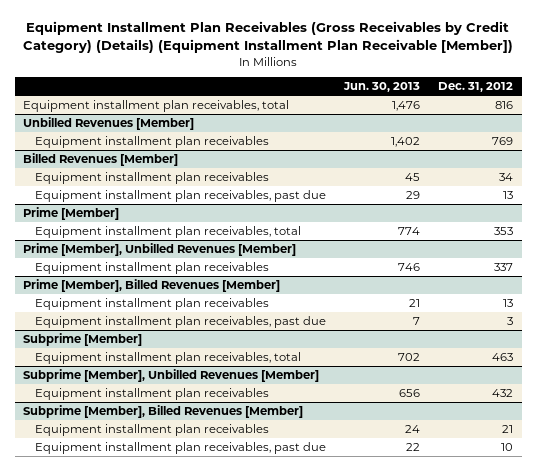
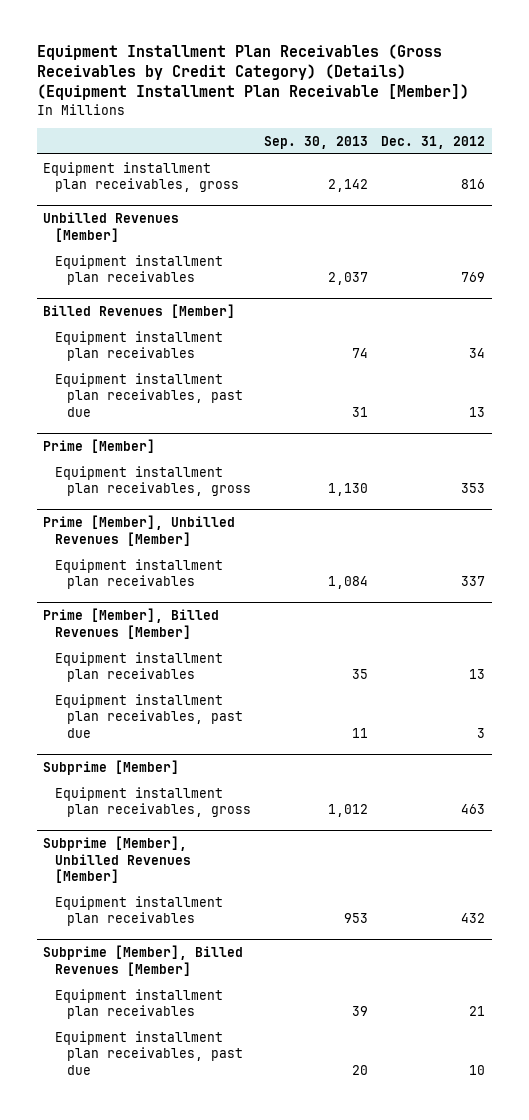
[342,82,420,93] Jun. 30, 2013 -> none
none -> [264,135,369,149] Sep. 30, 2013
[23,99,290,112] Equipment installment plan receivables, total -> [43,161,240,193] Equipment installment plan receivables, gross
[35,225,302,238] Equipment installment plan receivables, total -> [55,465,252,497] Equipment installment plan receivables, gross
[35,351,302,364] Equipment installment plan receivables, total -> [55,786,252,818] Equipment installment plan receivables, gross

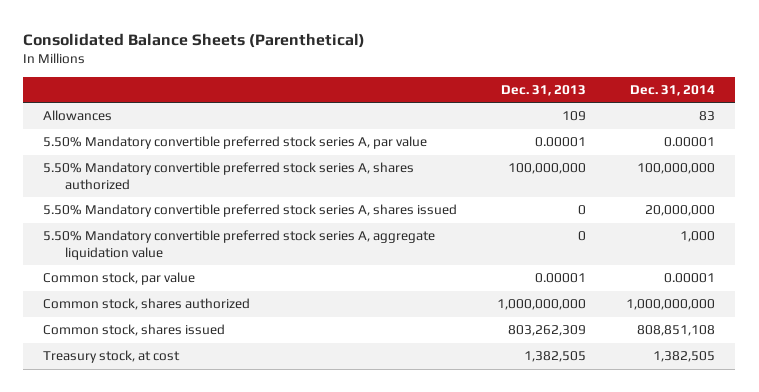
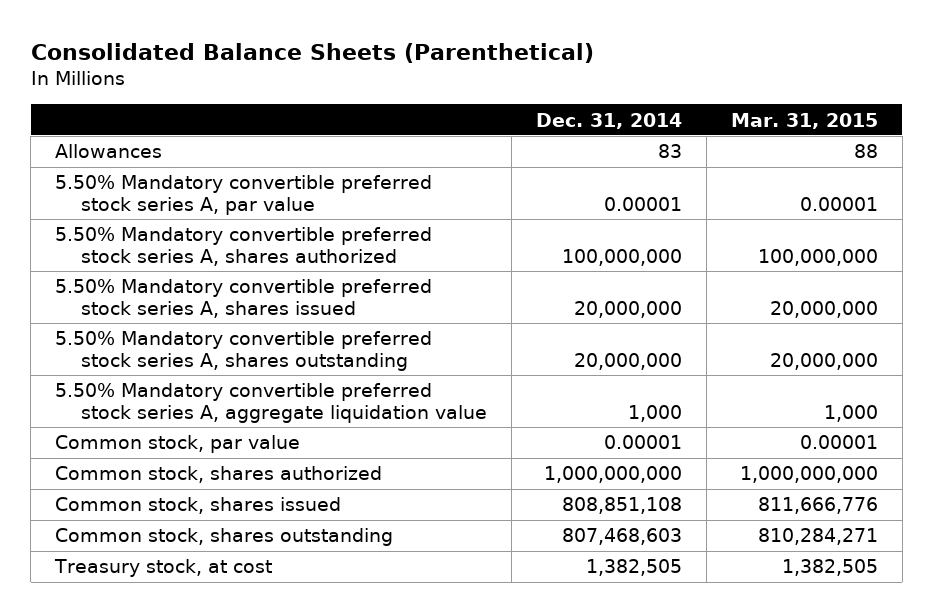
[501,85,587,97] Dec. 31, 2013 -> none
none -> [730,112,878,129] Mar. 31, 2015
none -> [55,331,433,371] 5.50% Mandatory convertible preferred stock series A, shares outstanding
none -> [55,528,394,547] Common stock, shares outstanding

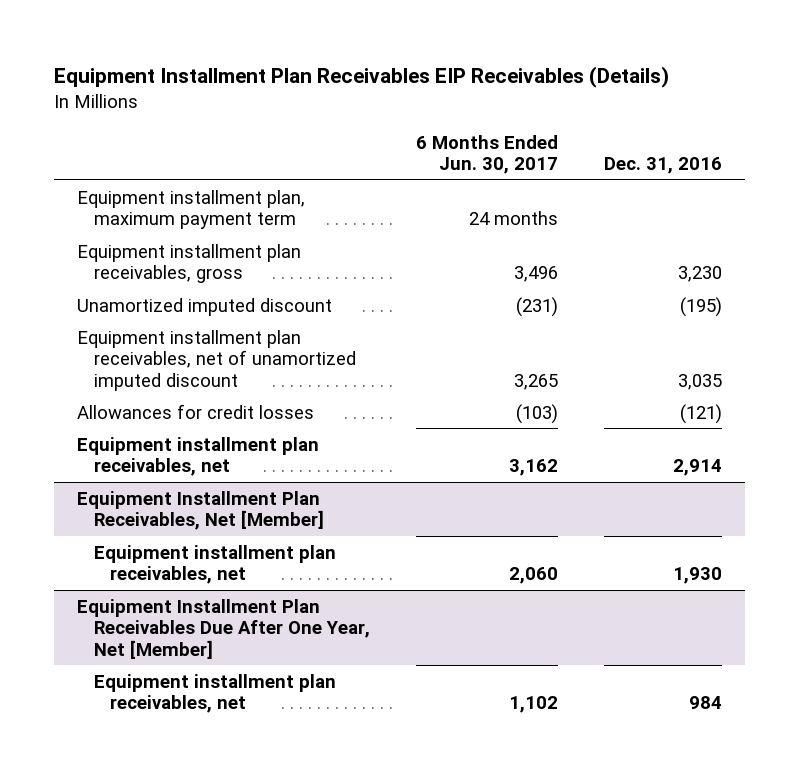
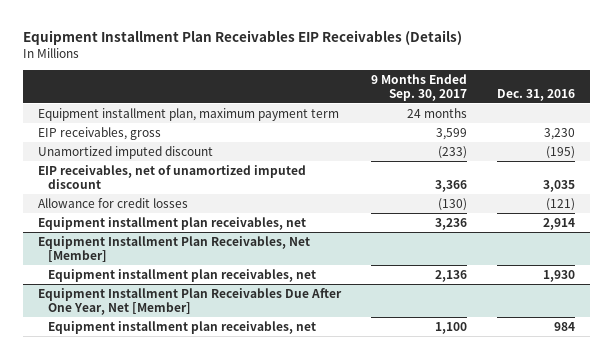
[415,134,558,175] 6 Months Ended Jun. 30, 2017 -> none
none -> [371,73,468,101] 9 Months Ended Sep. 30, 2017
[77,243,302,284] Equipment installment plan receivables, gross -> [38,126,162,140] EIP receivables, gross
[77,329,356,391] Equipment installment plan receivables, net of unamortized imputed discount -> [38,164,307,189] EIP receivables, net of unamortized imputed discount
[77,403,315,419] Allowances for credit losses -> [38,197,189,208] Allowance for credit losses

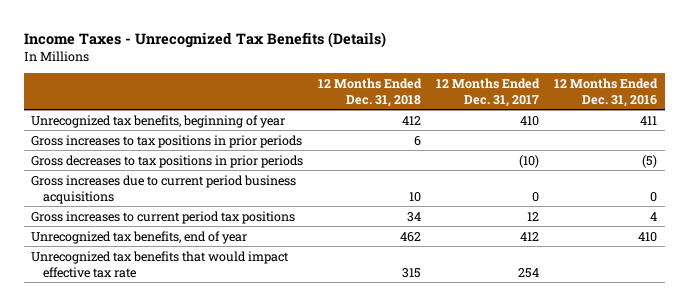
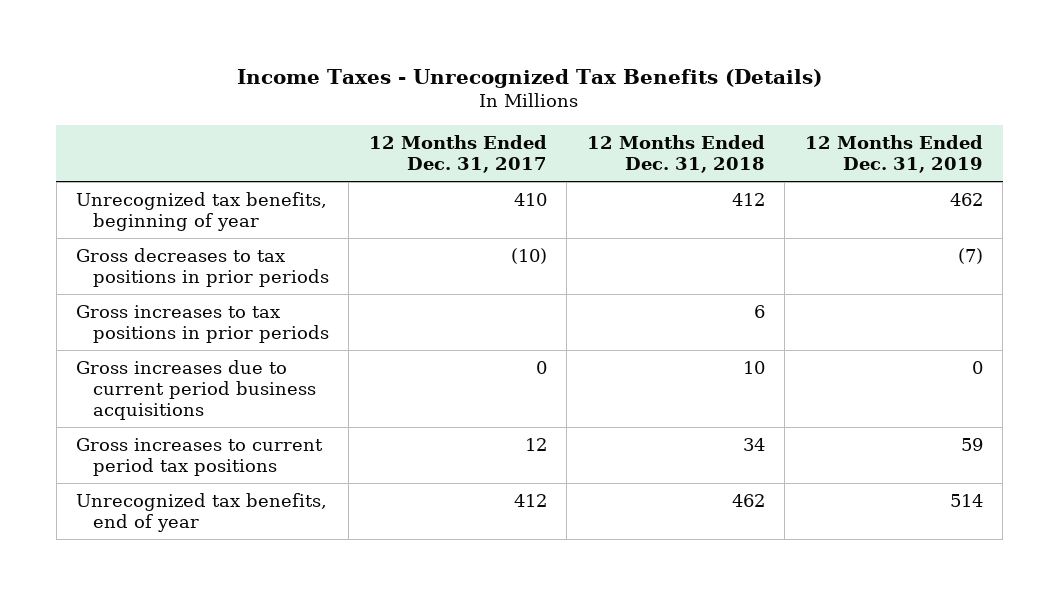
[554,77,659,107] 12 Months Ended Dec. 31, 2016 -> none
none -> [804,134,983,173] 12 Months Ended Dec. 31, 2019
[31,134,303,148] Gross increases to tax positions in prior periods -> [76,304,330,344] Gross increases to tax positions in prior periods
[31,250,290,278] Unrecognized tax benefits that would impact effective tax rate -> none

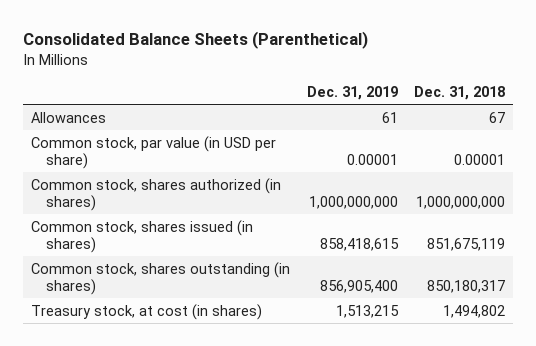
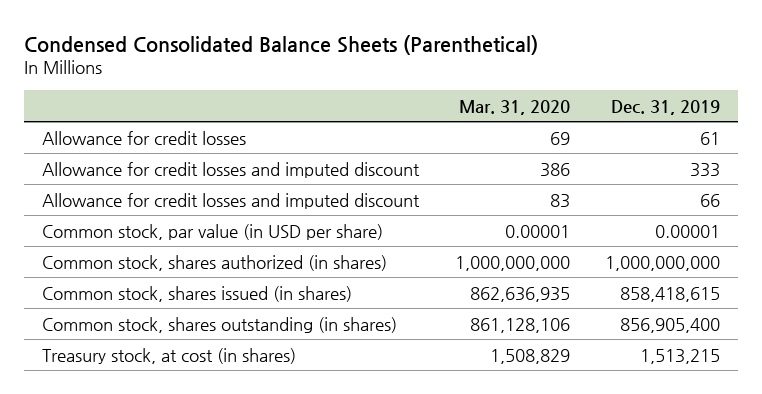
[22,31,368,50] Consolidated Balance Sheets (Parenthetical) -> [24,34,539,55] Condensed Consolidated Balance Sheets (Parenthetical)
[414,85,506,100] Dec. 31, 2018 -> none
none -> [458,99,570,115] Mar. 31, 2020
[31,111,107,123] Allowances -> [42,130,247,145] Allowance for credit losses
none -> [42,161,421,178] Allowance for credit losses and imputed discount
none -> [42,192,421,209] Allowance for credit losses and imputed discount

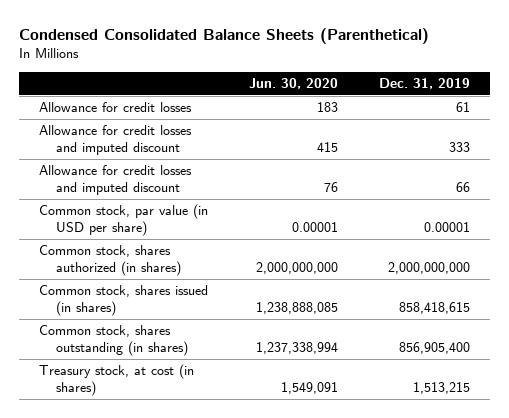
[458,99,570,115] Mar. 31, 2020 -> none
none -> [248,78,338,90] Jun. 30, 2020
[605,255,721,271] 1,000,000,000 -> [387,262,470,275] 2,000,000,000

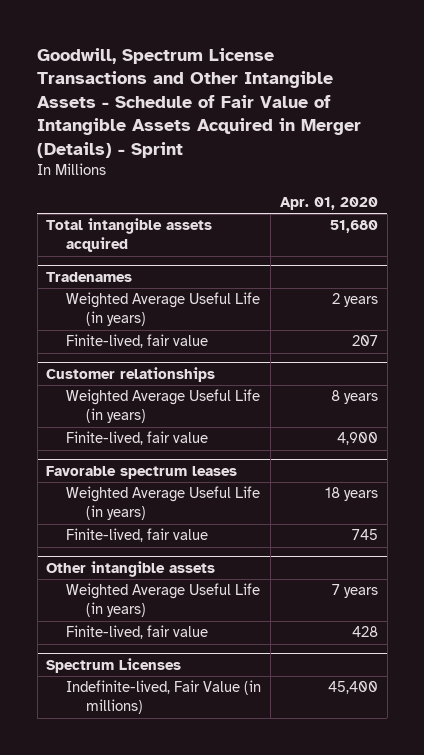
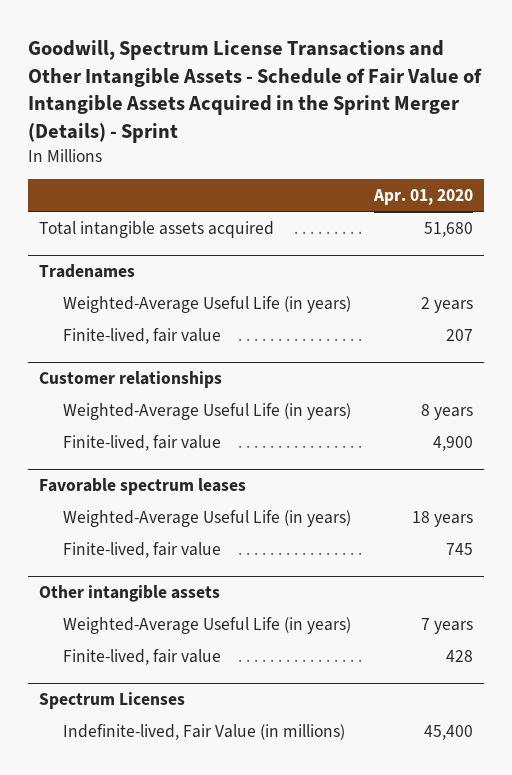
[37,47,362,158] Goodwill, Spectrum License Transactions and Other Intangible Assets - Schedule of Fair Value of Intangible Assets Acquired in Merger (Details) - Sprint -> [27,40,482,143] Goodwill, Spectrum License Transactions and Other Intangible Assets - Schedule of Fair Value of Intangible Assets Acquired in the Sprint Merger (Details) - Sprint
[66,292,261,327] Weighted Average Useful Life (in years) -> [62,295,351,313] Weighted-Average Useful Life (in years)
[66,389,261,424] Weighted Average Useful Life (in years) -> [62,402,351,420] Weighted-Average Useful Life (in years)
[66,486,261,521] Weighted Average Useful Life (in years) -> [62,509,351,527] Weighted-Average Useful Life (in years)
[66,583,261,618] Weighted Average Useful Life (in years) -> [62,616,351,634] Weighted-Average Useful Life (in years)

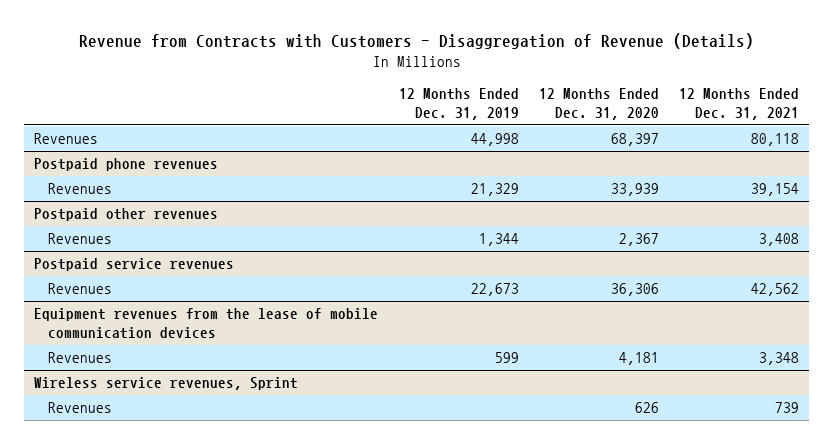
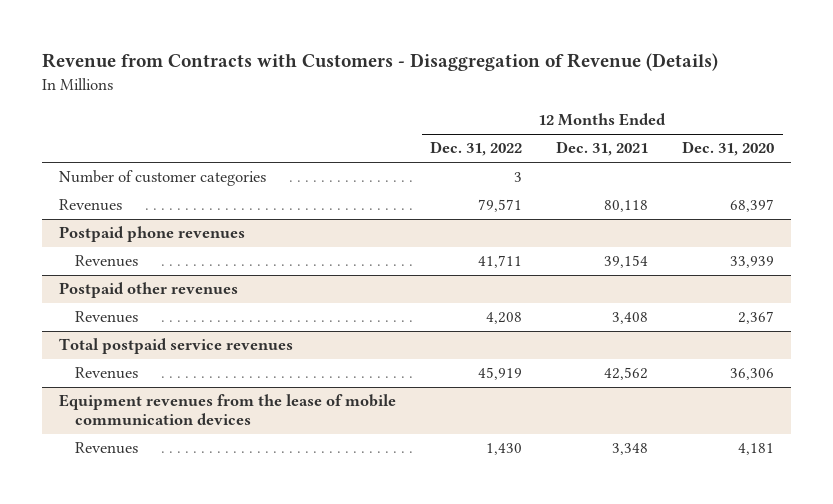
[398,87,519,120] 12 Months Ended Dec. 31, 2019 -> none
none -> [430,141,523,157] Dec. 31, 2022
none -> [59,170,267,187] Number of customer categories
[34,258,235,272] Postpaid service revenues -> [59,338,294,355] Total postpaid service revenues
[34,377,299,391] Wireless service revenues, Sprint -> none
[47,402,112,414] Revenues -> none

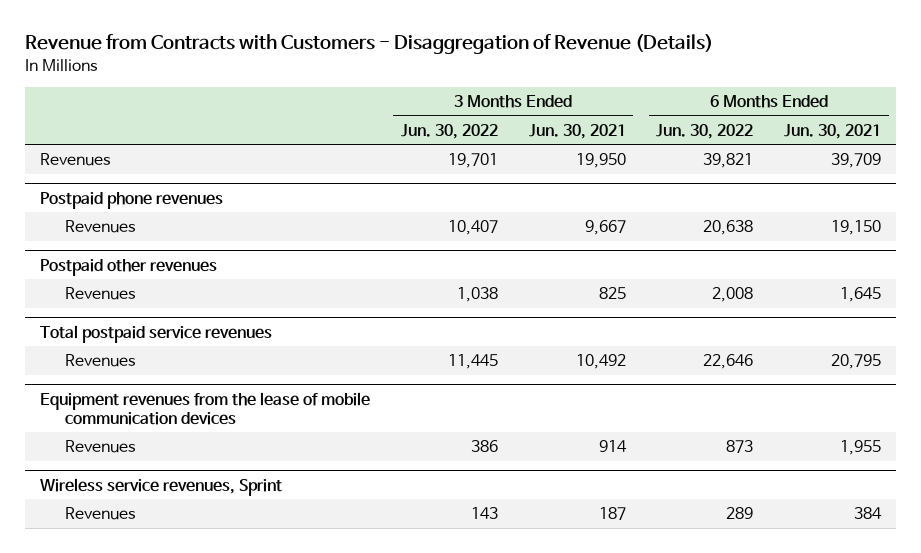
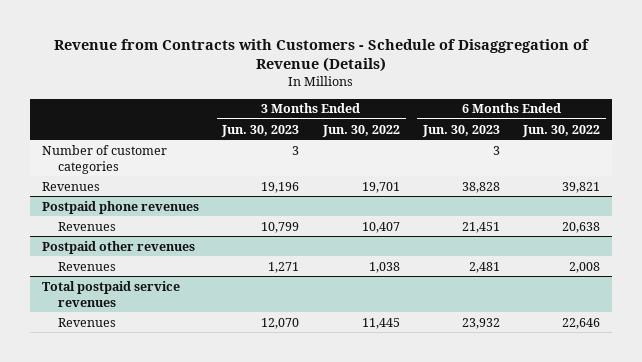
[24,34,713,55] Revenue from Contracts with Customers - Disaggregation of Revenue (Details) -> [54,38,590,73] Revenue from Contracts with Customers - Schedule of Disaggregation of Revenue (Details)
[528,123,626,139] Jun. 30, 2021 -> none
[784,123,882,139] Jun. 30, 2021 -> none
none -> [221,124,300,137] Jun. 30, 2023
none -> [422,124,501,137] Jun. 30, 2023
none -> [42,144,168,174] Number of customer categories
[39,391,370,425] Equipment revenues from the lease of mobile communication devices -> none
[65,440,137,454] Revenues -> none
[39,477,282,496] Wireless service revenues, Sprint -> none
[65,507,137,521] Revenues -> none

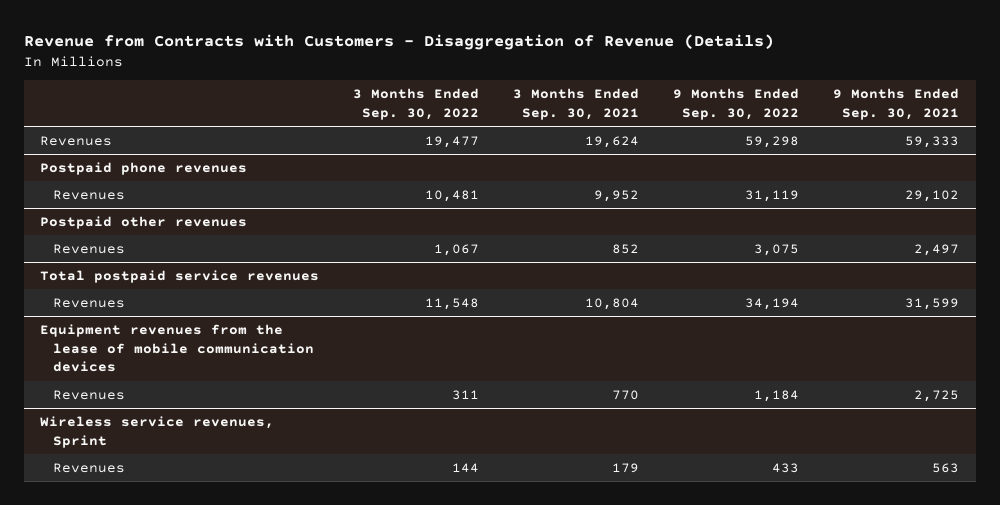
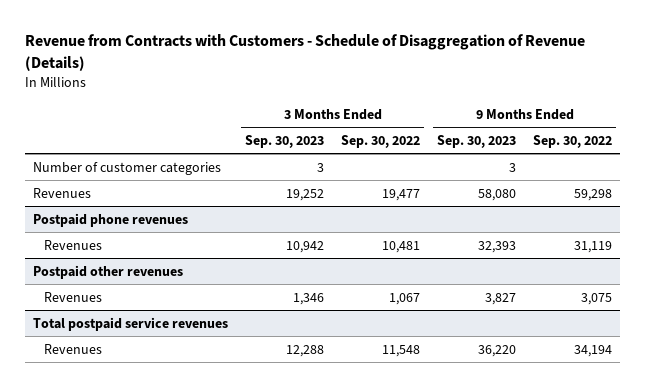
[23,34,774,51] Revenue from Contracts with Customers - Disaggregation of Revenue (Details) -> [24,34,585,72] Revenue from Contracts with Customers - Schedule of Disaggregation of Revenue (Details)
[513,88,640,120] 3 Months Ended Sep. 30, 2021 -> none
[833,88,960,120] 9 Months Ended Sep. 30, 2021 -> none
none -> [245,134,325,148] Sep. 30, 2023
none -> [437,134,517,148] Sep. 30, 2023
none -> [33,161,222,175] Number of customer categories
[40,324,315,373] Equipment revenues from the lease of mobile communication devices -> none
[53,390,126,401] Revenues -> none
[40,416,275,448] Wireless service revenues, Sprint -> none
[53,463,126,474] Revenues -> none

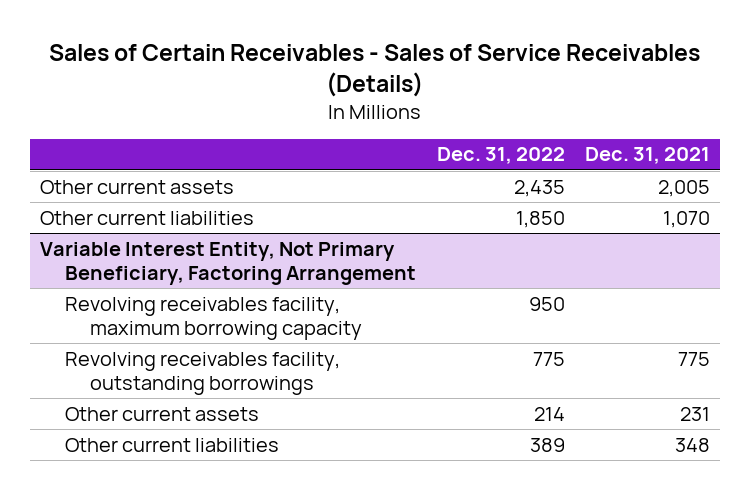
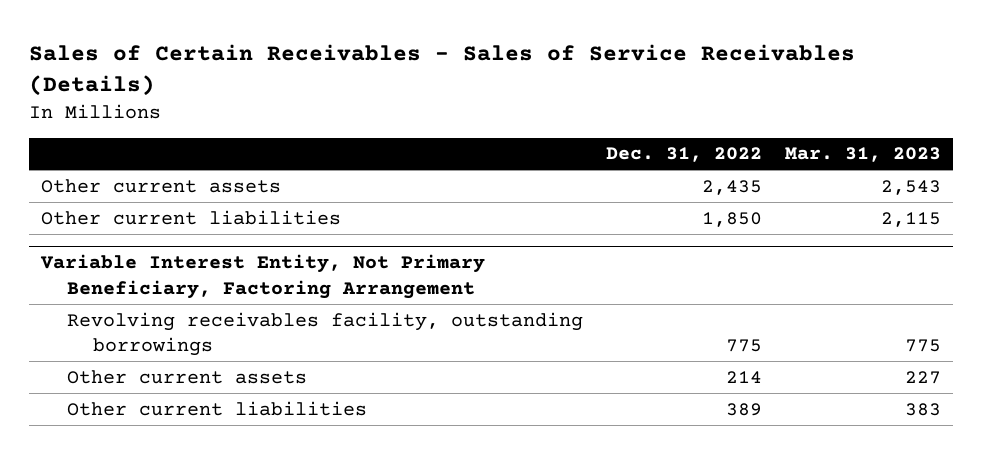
[585,147,711,165] Dec. 31, 2021 -> none
none -> [785,147,942,163] Mar. 31, 2023
[65,296,363,340] Revolving receivables facility, maximum borrowing capacity -> none

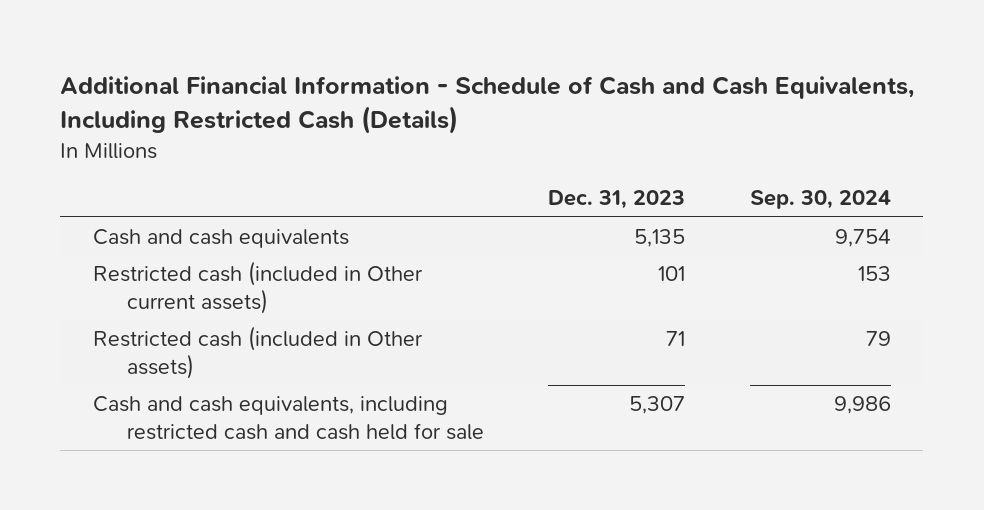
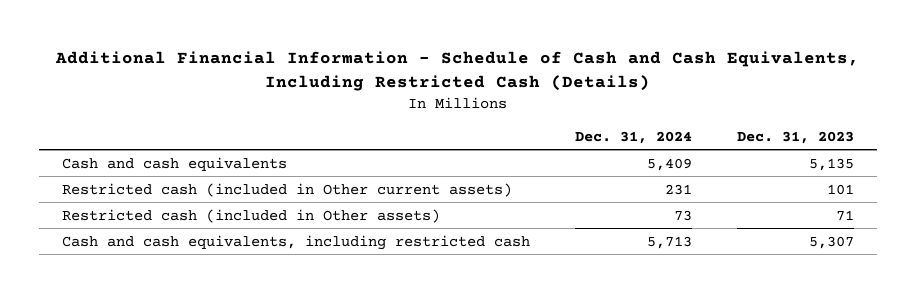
[750,190,892,210] Sep. 30, 2024 -> none
none -> [574,130,692,144] Dec. 31, 2024
[92,396,484,440] Cash and cash equivalents, including restricted cash and cash held for sale -> [61,234,530,250] Cash and cash equivalents, including restricted cash

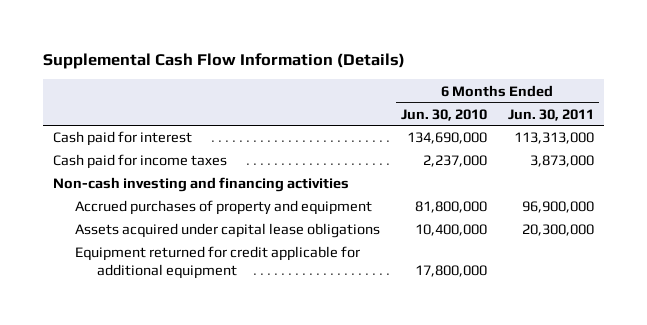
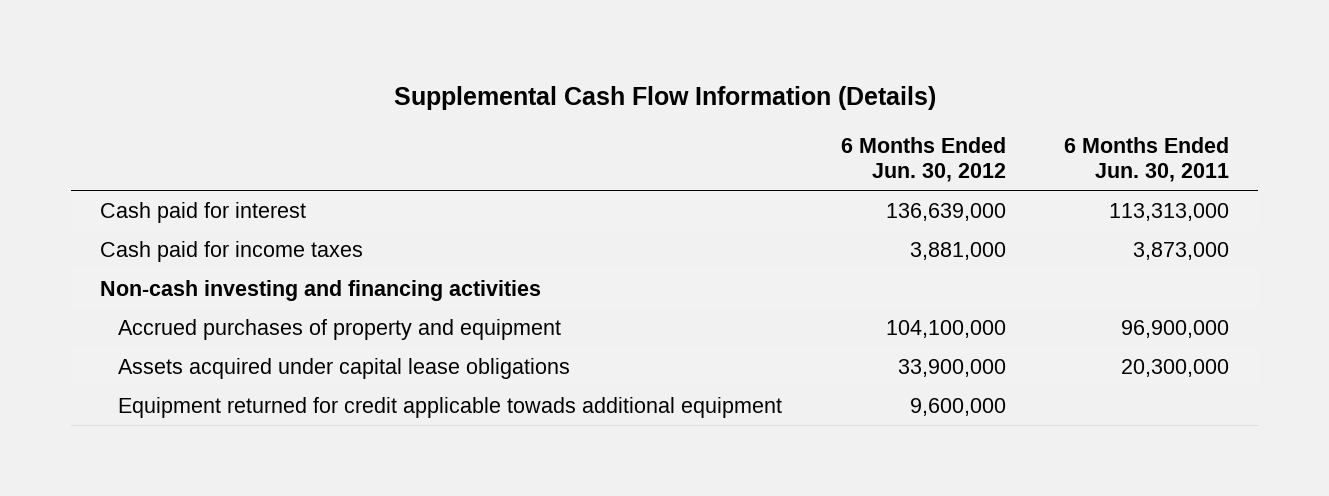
[400,108,487,121] Jun. 30, 2010 -> none
none -> [840,136,1006,183] 6 Months Ended Jun. 30, 2012
[74,246,360,280] Equipment returned for credit applicable for additional equipment -> [118,396,783,418] Equipment returned for credit applicable towads additional equipment

